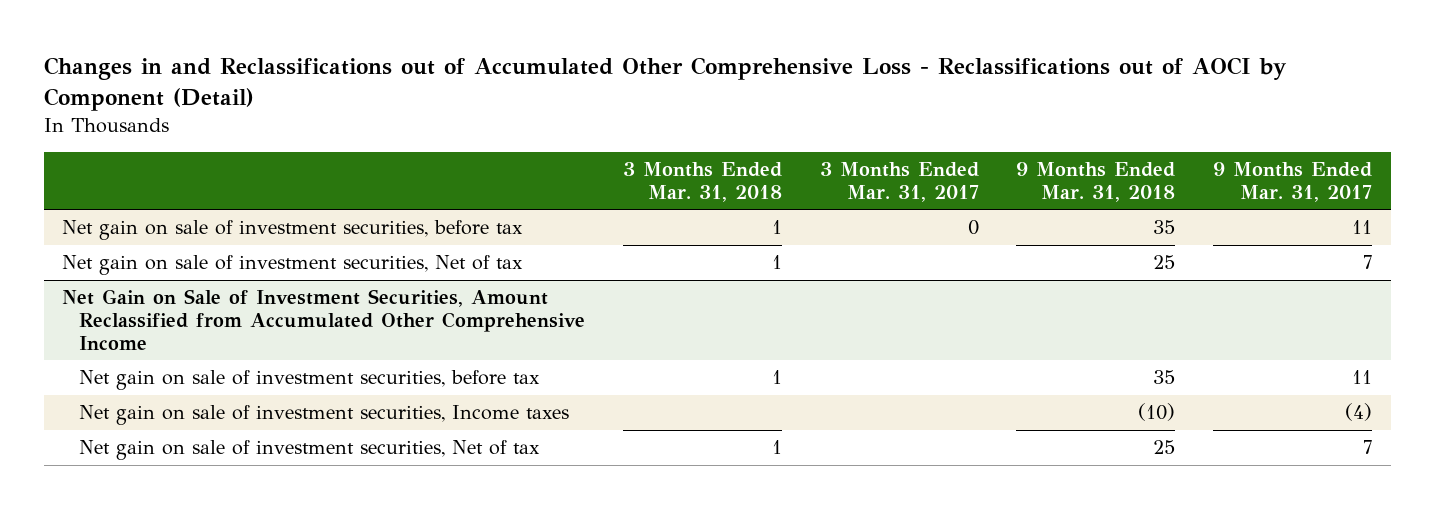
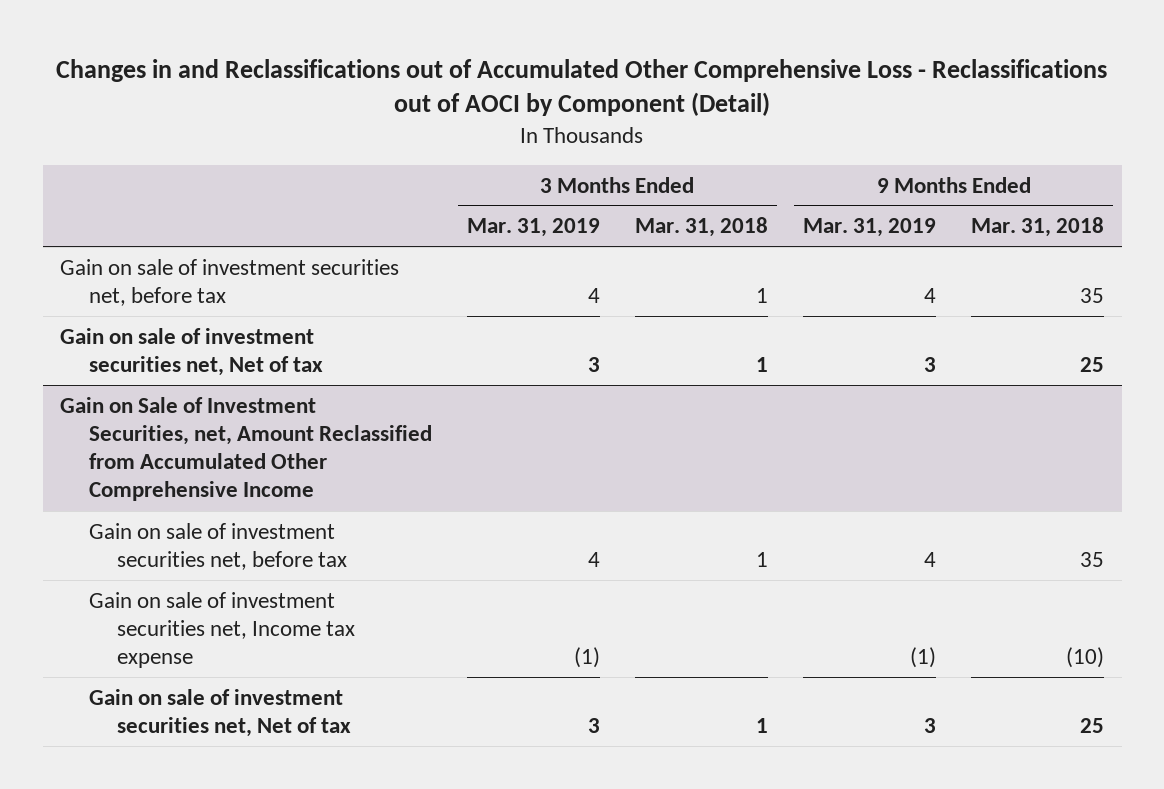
[819,161,979,202] 3 Months Ended Mar. 31, 2017 -> none
[1213,161,1373,202] 9 Months Ended Mar. 31, 2017 -> none
none -> [466,218,600,238] Mar. 31, 2019
none -> [803,218,937,238] Mar. 31, 2019
[62,220,524,241] Net gain on sale of investment securities, before tax -> [60,258,400,306] Gain on sale of investment securities net, before tax
[62,255,524,276] Net gain on sale of investment securities, Net of tax -> [60,327,323,376] Gain on sale of investment securities net, Net of tax
[62,289,585,351] Net Gain on Sale of Investment Securities, Amount Reclassified from Accumulated Other Comprehensive Income -> [60,396,432,502] Gain on Sale of Investment Securities, net, Amount Reclassified from Accumulated Other Comprehensive Income
[78,370,540,391] Net gain on sale of investment securities, before tax -> [88,522,348,570] Gain on sale of investment securities net, before tax
[78,405,569,426] Net gain on sale of investment securities, Income taxes -> [88,591,356,669] Gain on sale of investment securities net, Income tax expense
[78,440,540,461] Net gain on sale of investment securities, Net of tax -> [88,688,352,737] Gain on sale of investment securities net, Net of tax

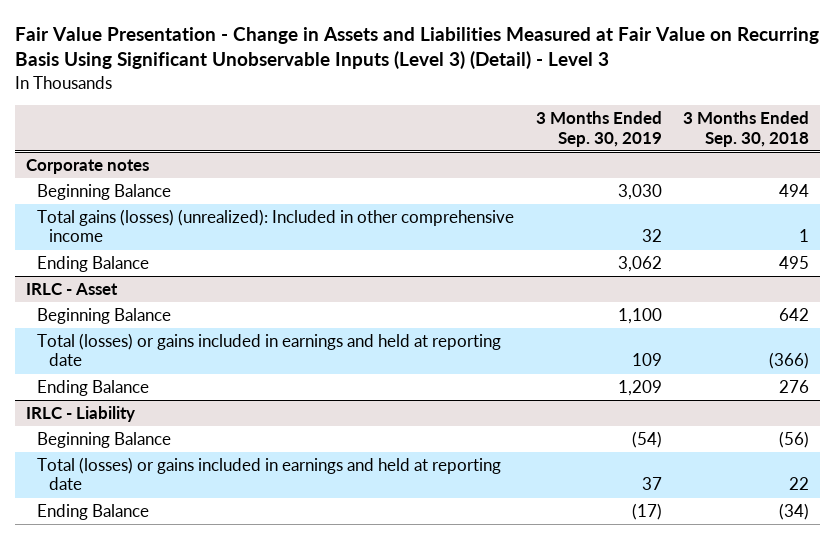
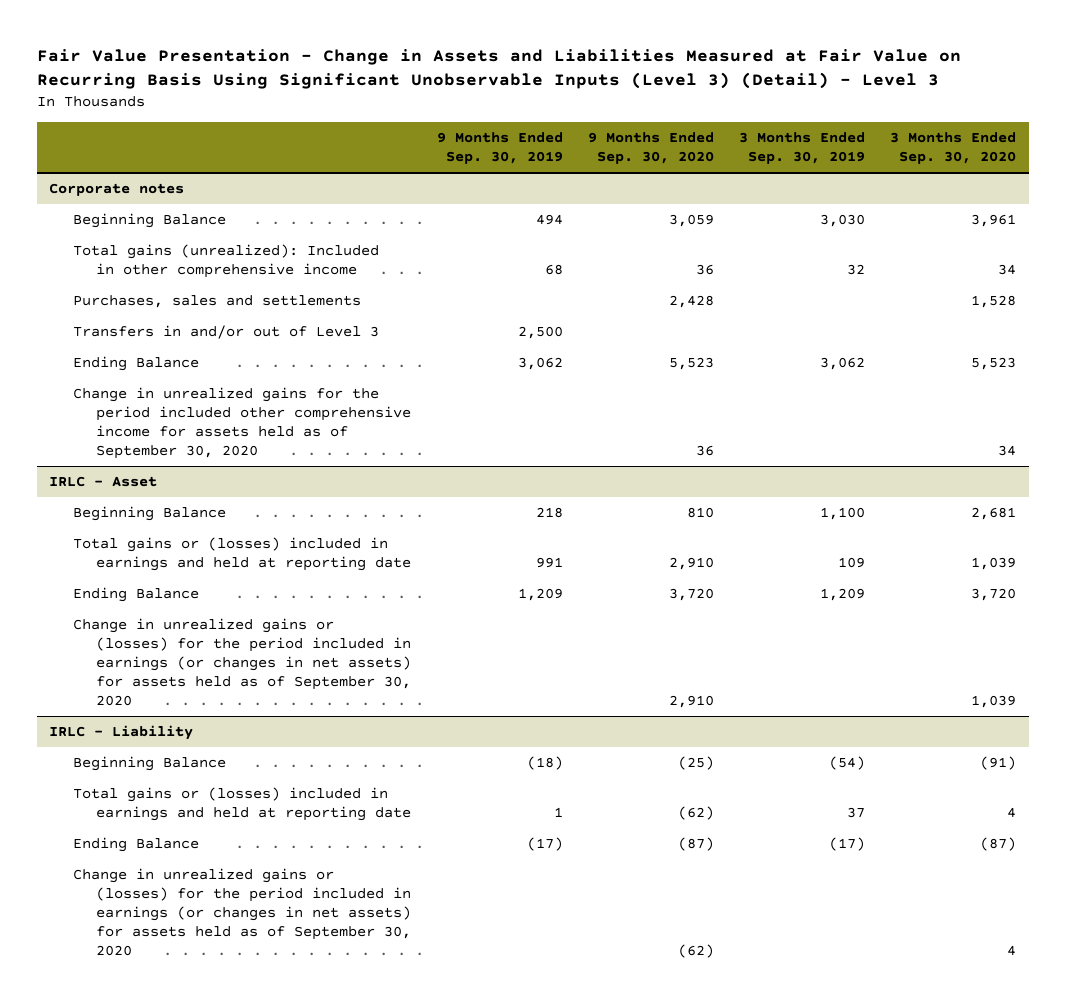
[682,111,809,147] 3 Months Ended Sep. 30, 2018 -> none
none -> [436,132,563,165] 9 Months Ended Sep. 30, 2019
none -> [587,132,714,165] 9 Months Ended Sep. 30, 2020
none -> [890,132,1017,165] 3 Months Ended Sep. 30, 2020
[37,209,515,243] Total gains (losses) (unrealized): Included in other comprehensive income -> [72,244,379,279] Total gains (unrealized): Included in other comprehensive income
none -> [72,295,361,309] Purchases, sales and settlements
none -> [72,325,379,340] Transfers in and/or out of Level 3
none -> [72,387,412,459] Change in unrealized gains for the period included other comprehensive income for assets held as of September 30, 2020
[37,333,502,367] Total (losses) or gains included in earnings and held at reporting date -> [72,537,412,572] Total gains or (losses) included in earnings and held at reporting date
none -> [72,618,412,706] Change in unrealized gains or (losses) for the period included in earnings (or changes in net assets) for assets held as of September 30, 2020
[37,457,502,491] Total (losses) or gains included in earnings and held at reporting date -> [72,787,412,822] Total gains or (losses) included in earnings and held at reporting date
none -> [72,868,412,956] Change in unrealized gains or (losses) for the period included in earnings (or changes in net assets) for assets held as of September 30, 2020

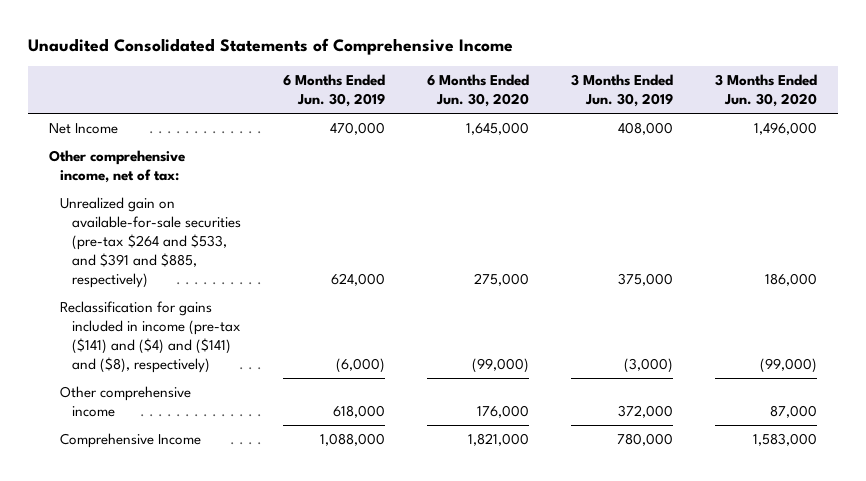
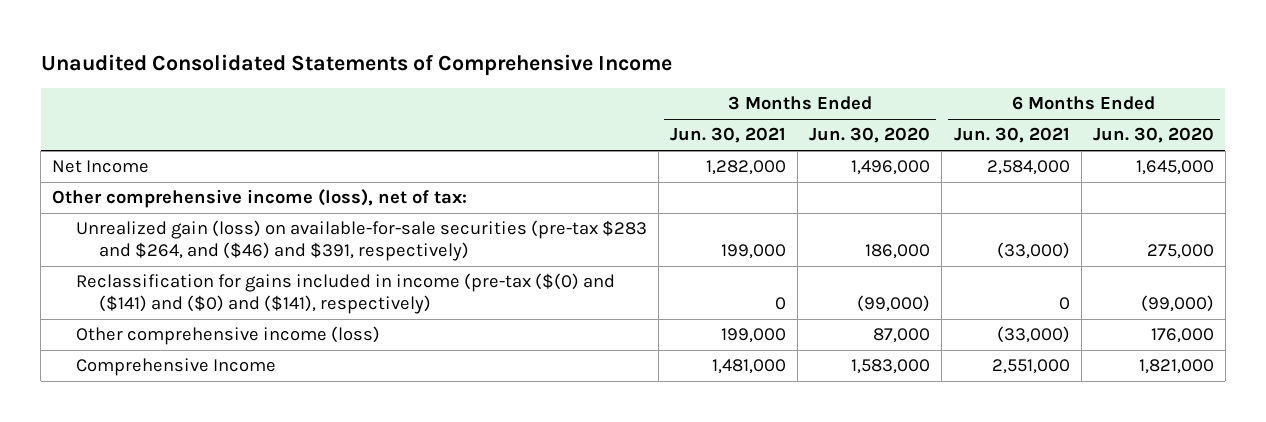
[282,74,385,108] 6 Months Ended Jun. 30, 2019 -> none
[570,74,673,108] 3 Months Ended Jun. 30, 2019 -> none
none -> [670,127,787,144] Jun. 30, 2021
none -> [953,127,1070,144] Jun. 30, 2021
[48,149,185,183] Other comprehensive income, net of tax: -> [52,189,468,209] Other comprehensive income (loss), net of tax:
[60,196,241,288] Unrealized gain on available-for-sale securities (pre-tax $264 and $533, and $391 and $885, respectively) -> [75,220,647,262] Unrealized gain (loss) on available-for-sale securities (pre-tax $283 and $264, and ($46) and $391, respectively)
[60,300,241,373] Reclassification for gains included in income (pre-tax ($141) and ($4) and ($141) and ($8), respectively) -> [75,273,615,315] Reclassification for gains included in income (pre-tax ($(0) and ($141) and ($0) and ($141), respectively)
[60,385,192,417] Other comprehensive income -> [75,326,380,346] Other comprehensive income (loss)

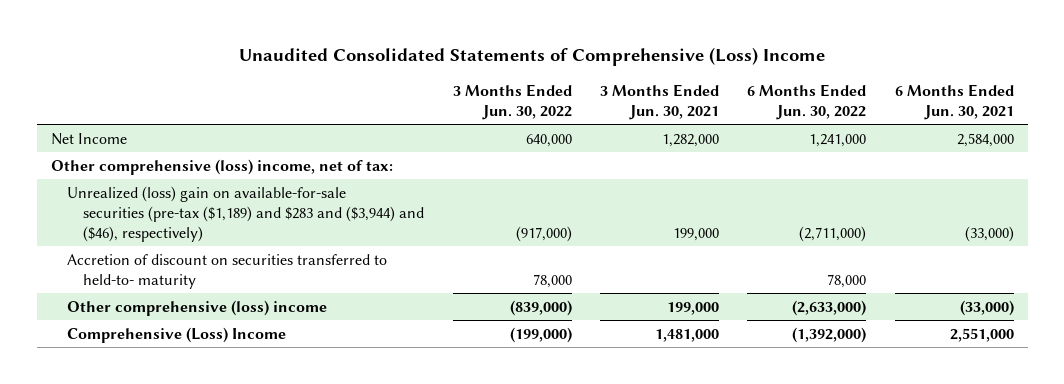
[40,53,672,76] Unaudited Consolidated Statements of Comprehensive Income -> [239,47,826,67] Unaudited Consolidated Statements of Comprehensive (Loss) Income
[809,127,931,144] Jun. 30, 2020 -> none
[1092,127,1214,144] Jun. 30, 2020 -> none
none -> [452,83,572,120] 3 Months Ended Jun. 30, 2022
none -> [747,83,867,120] 6 Months Ended Jun. 30, 2022
[75,273,615,315] Reclassification for gains included in income (pre-tax ($(0) and ($141) and ($0) and ($141), respectively) -> none
[52,189,468,209] Other comprehensive income (loss), net of tax: -> [50,158,393,175] Other comprehensive (loss) income, net of tax:
[75,220,647,262] Unrealized gain (loss) on available-for-sale securities (pre-tax $283 and $264, and ($46) and $391, respectively) -> [67,185,425,242] Unrealized (loss) gain on available-for-sale securities (pre-tax ($1,189) and $283 and ($3,944) and ($46), respectively)
none -> [67,253,388,289] Accretion of discount on securities transferred to held-to- maturity
[75,326,380,346] Other comprehensive income (loss) -> [67,299,328,316] Other comprehensive (loss) income
[75,358,276,377] Comprehensive Income -> [67,326,287,343] Comprehensive (Loss) Income

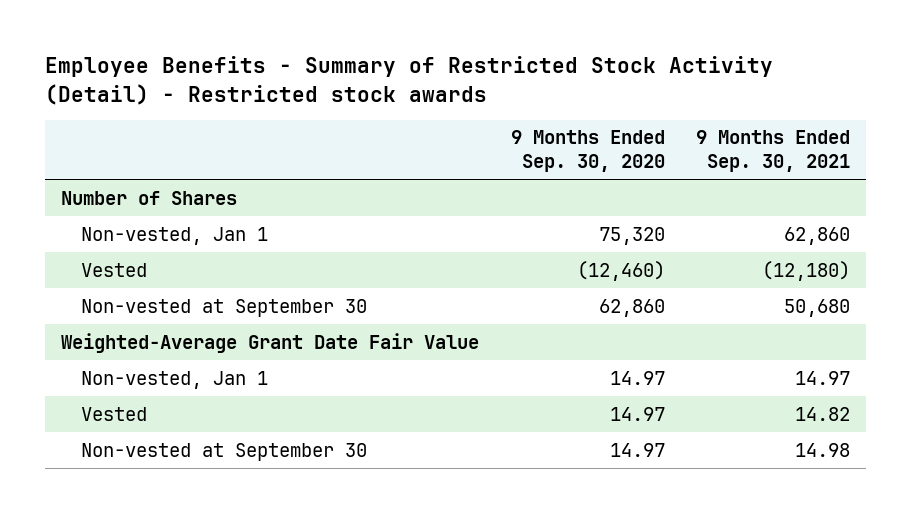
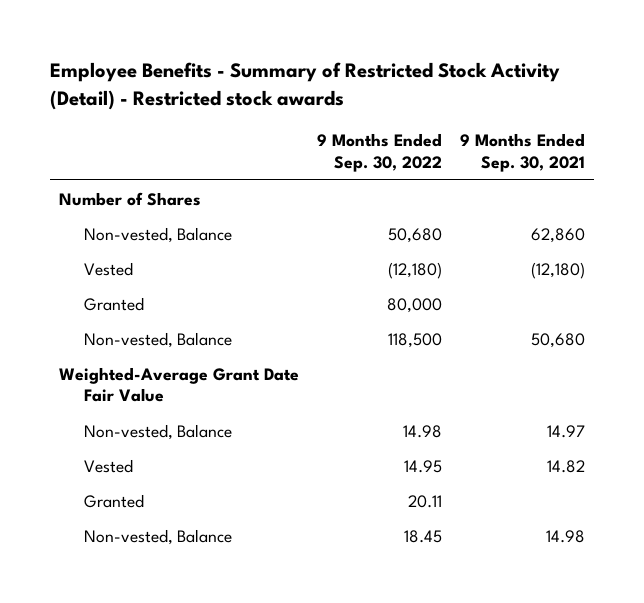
[510,130,665,172] 9 Months Ended Sep. 30, 2020 -> none
none -> [316,133,442,172] 9 Months Ended Sep. 30, 2022
[81,226,269,245] Non-vested, Jan 1 -> [84,226,233,243] Non-vested, Balance
none -> [84,296,145,311] Granted
[81,298,368,317] Non-vested at September 30 -> [84,331,233,348] Non-vested, Balance
[81,370,269,389] Non-vested, Jan 1 -> [84,423,233,440] Non-vested, Balance
none -> [84,493,145,508] Granted
[81,442,368,461] Non-vested at September 30 -> [84,528,233,545] Non-vested, Balance

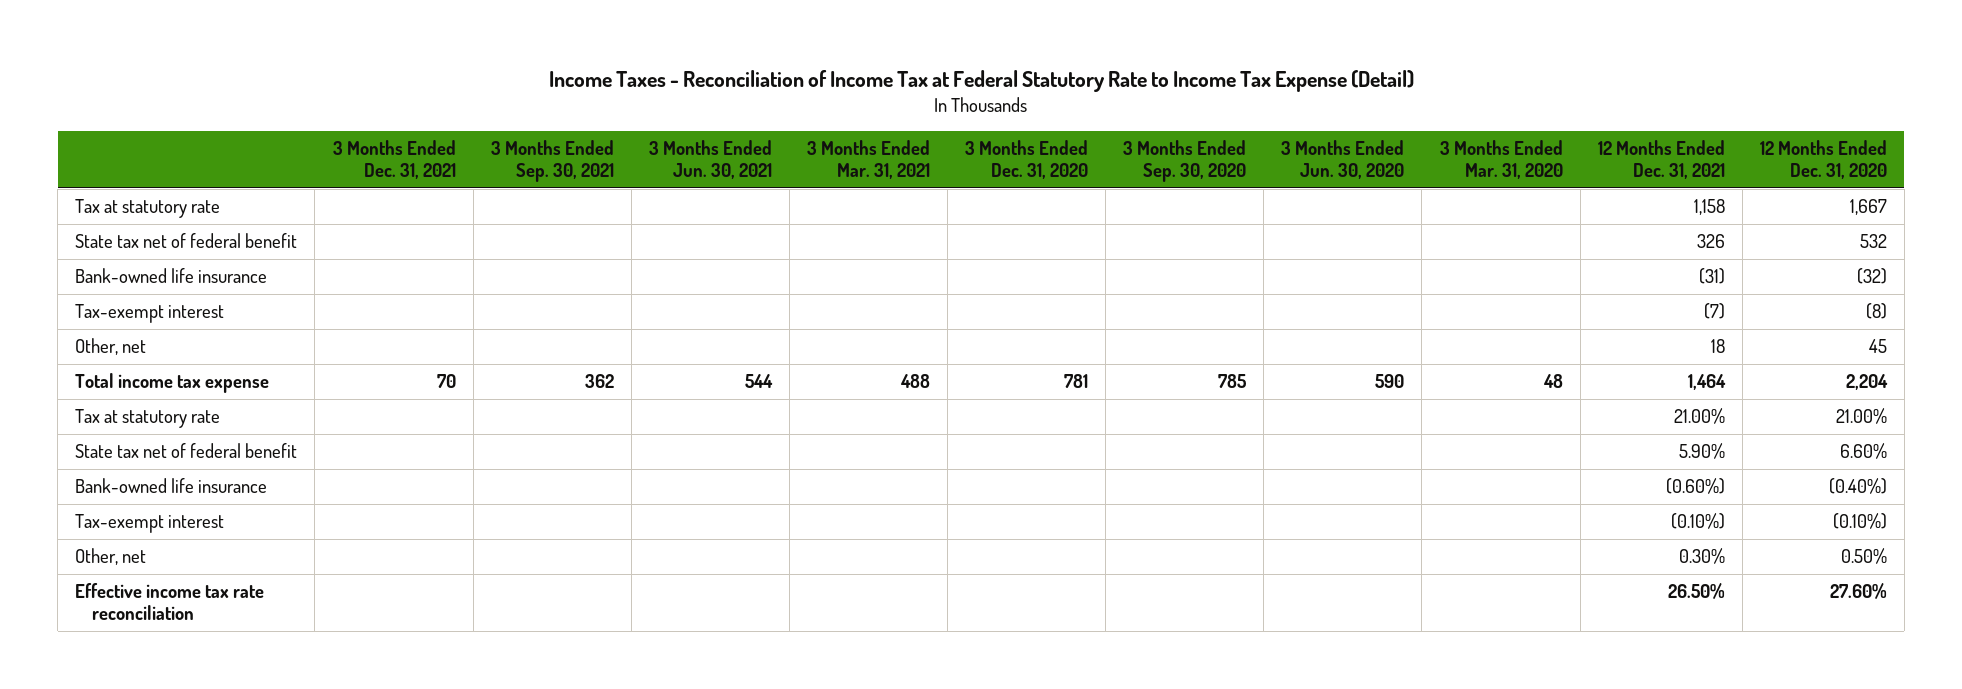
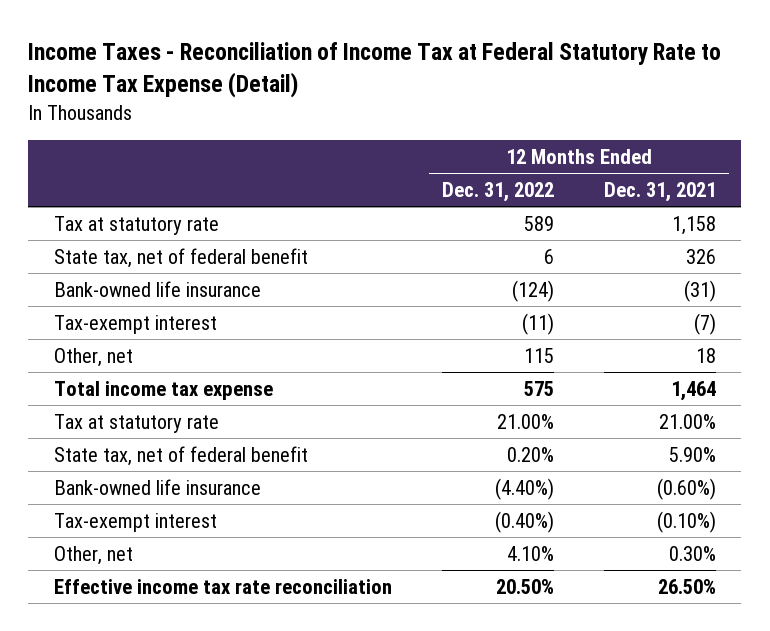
[332,139,456,179] 3 Months Ended Dec. 31, 2021 -> none
[490,139,614,182] 3 Months Ended Sep. 30, 2021 -> none
[648,139,772,179] 3 Months Ended Jun. 30, 2021 -> none
[806,139,930,179] 3 Months Ended Mar. 31, 2021 -> none
[965,139,1089,179] 3 Months Ended Dec. 31, 2020 -> none
[1123,139,1247,182] 3 Months Ended Sep. 30, 2020 -> none
[1281,139,1405,179] 3 Months Ended Jun. 30, 2020 -> none
[1439,139,1563,179] 3 Months Ended Mar. 31, 2020 -> none
[1759,139,1887,179] 12 Months Ended Dec. 31, 2020 -> none
none -> [441,182,554,203] Dec. 31, 2022
[75,233,298,249] State tax net of federal benefit -> [53,247,308,268] State tax, net of federal benefit
[75,443,298,459] State tax net of federal benefit -> [53,445,308,466] State tax, net of federal benefit

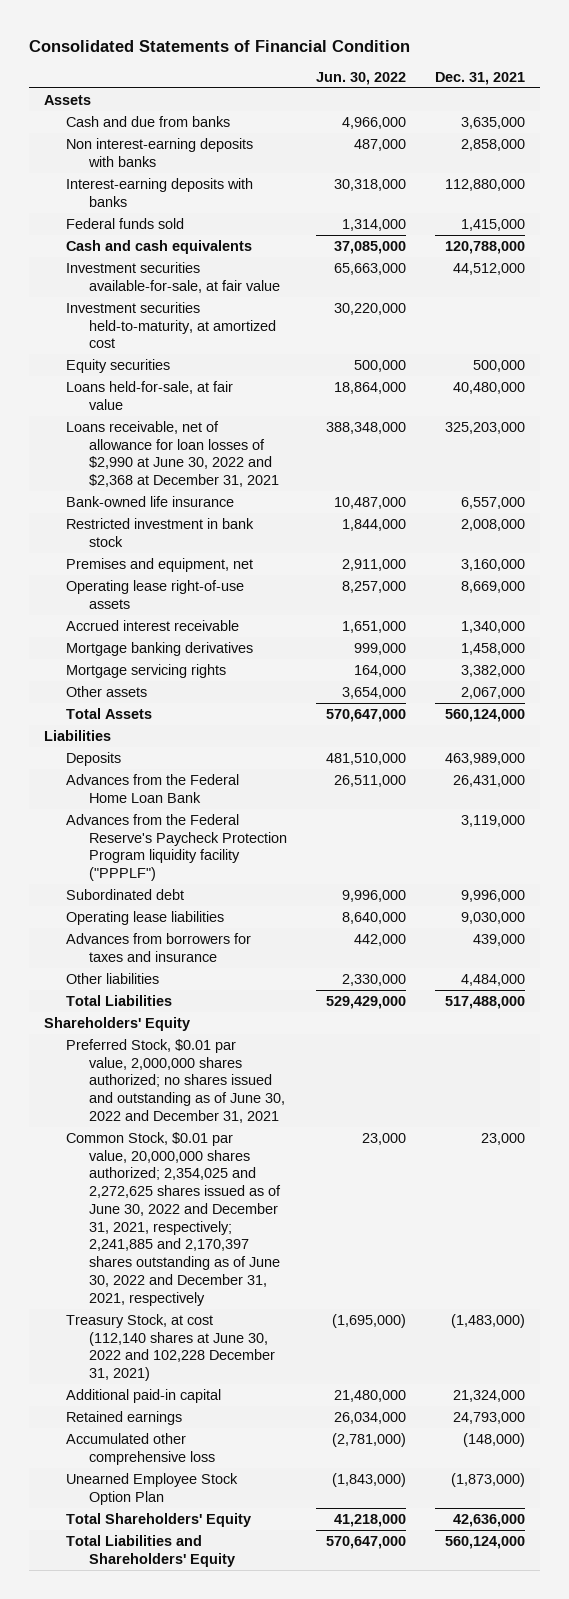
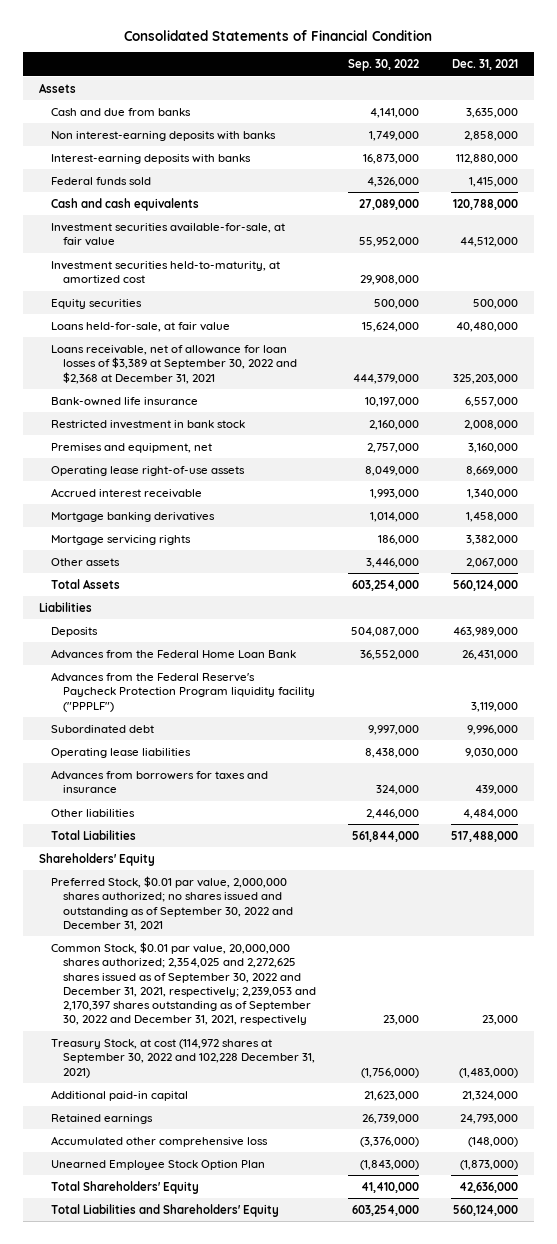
[316,71,407,85] Jun. 30, 2022 -> none
none -> [348,59,420,72] Sep. 30, 2022
[66,420,279,488] Loans receivable, net of allowance for loan losses of $2,990 at June 30, 2022 and $2,368 at December 31, 2021 -> [50,344,298,384] Loans receivable, net of allowance for loan losses of $3,389 at September 30, 2022 and $2,368 at December 31, 2021
[66,1038,285,1123] Preferred Stock, $0.01 par value, 2,000,000 shares authorized; no shares issued and outstanding as of June 30, 2022 and December 31, 2021 -> [50,875,294,931] Preferred Stock, $0.01 par value, 2,000,000 shares authorized; no shares issued and outstanding as of September 30, 2022 and December 31, 2021
[66,1131,281,1306] Common Stock, $0.01 par value, 20,000,000 shares authorized; 2,354,025 and 2,272,625 shares issued as of June 30, 2022 and December 31, 2021, respectively; 2,241,885 and 2,170,397 shares outstanding as of June 30, 2022 and December 31, 2021, respectively -> [50,941,317,1026] Common Stock, $0.01 par value, 20,000,000 shares authorized; 2,354,025 and 2,272,625 shares issued as of September 30, 2022 and December 31, 2021, respectively; 2,239,053 and 2,170,397 shares outstanding as of September 30, 2022 and December 31, 2021, respectively
[66,1313,275,1382] Treasury Stock, at cost (112,140 shares at June 30, 2022 and 102,228 December 31, 2021) -> [50,1038,316,1078] Treasury Stock, at cost (114,972 shares at September 30, 2022 and 102,228 December 31, 2021)

